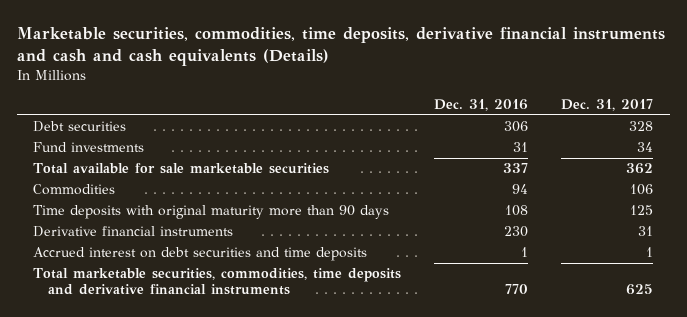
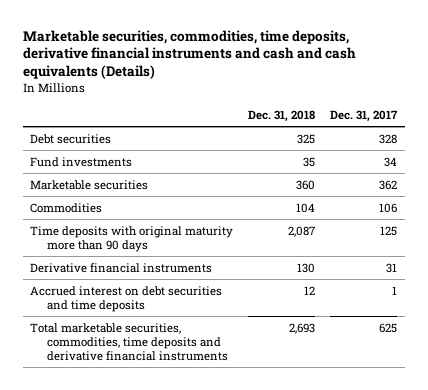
[434,99,529,112] Dec. 31, 2016 -> none
none -> [248,110,316,123] Dec. 31, 2018
[33,163,330,175] Total available for sale marketable securities -> [30,179,149,190] Marketable securities

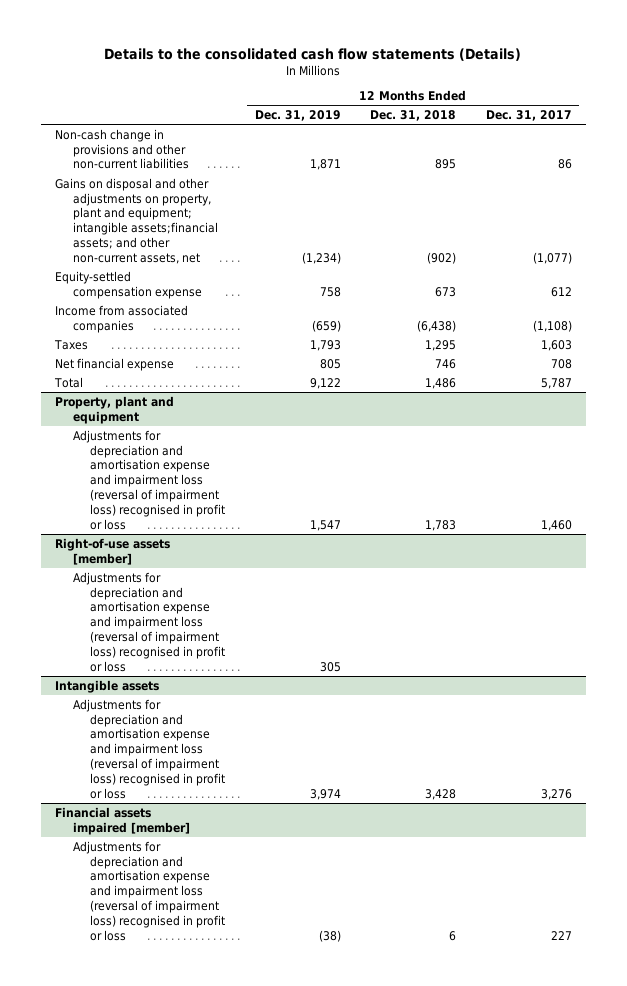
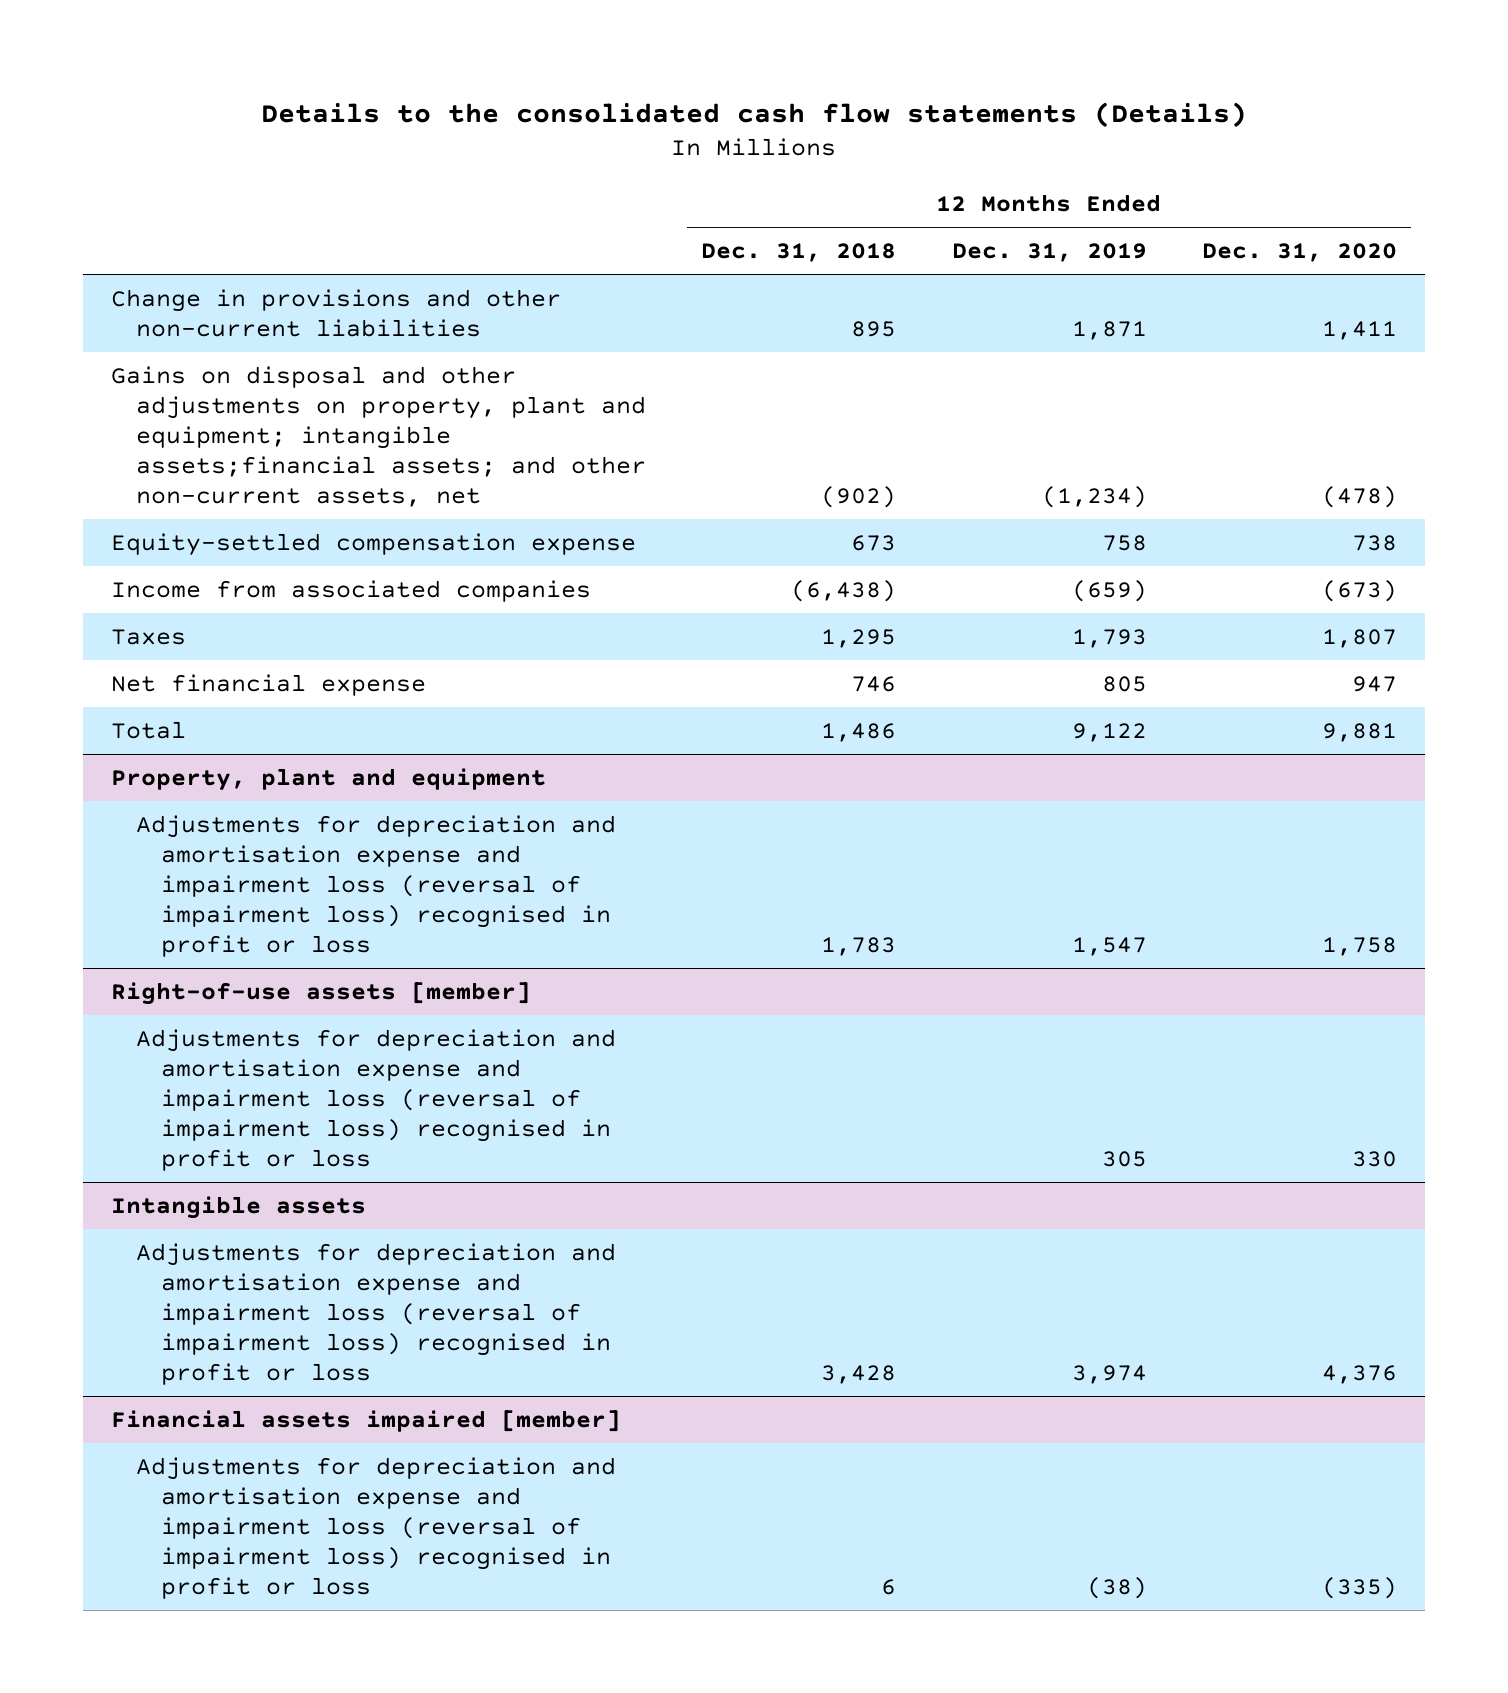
[485,109,572,121] Dec. 31, 2017 -> none
none -> [1202,242,1398,262] Dec. 31, 2020
[55,128,189,170] Non-cash change in provisions and other non-current liabilities -> [110,288,561,337] Change in provisions and other non-current liabilities

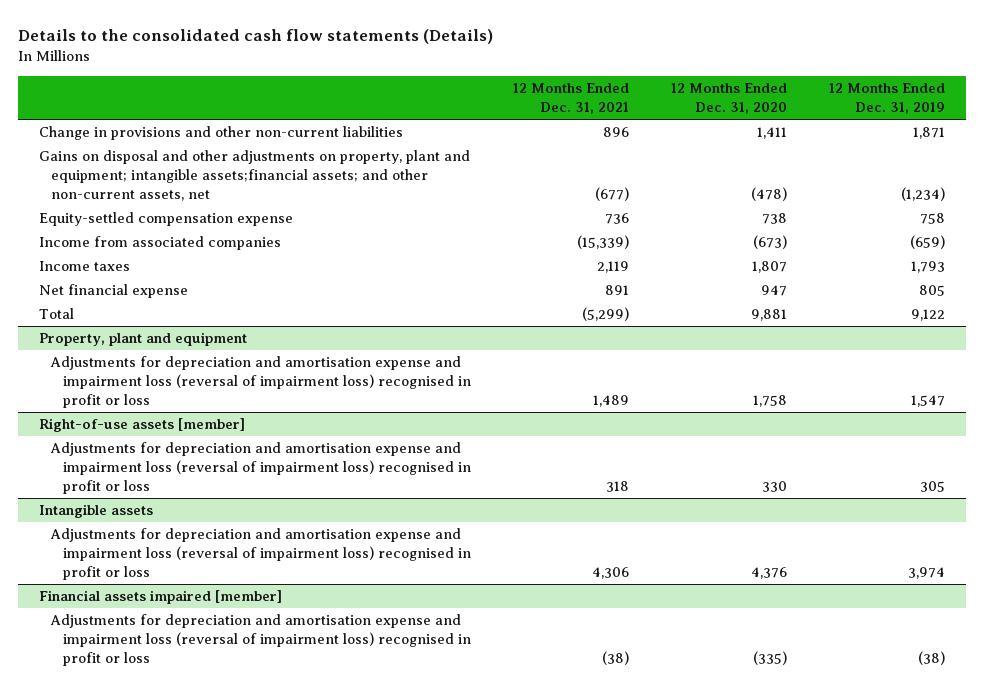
[701,242,897,262] Dec. 31, 2018 -> none
none -> [513,83,630,114] 12 Months Ended Dec. 31, 2021
[110,628,186,645] Taxes -> [39,261,131,272] Income taxes

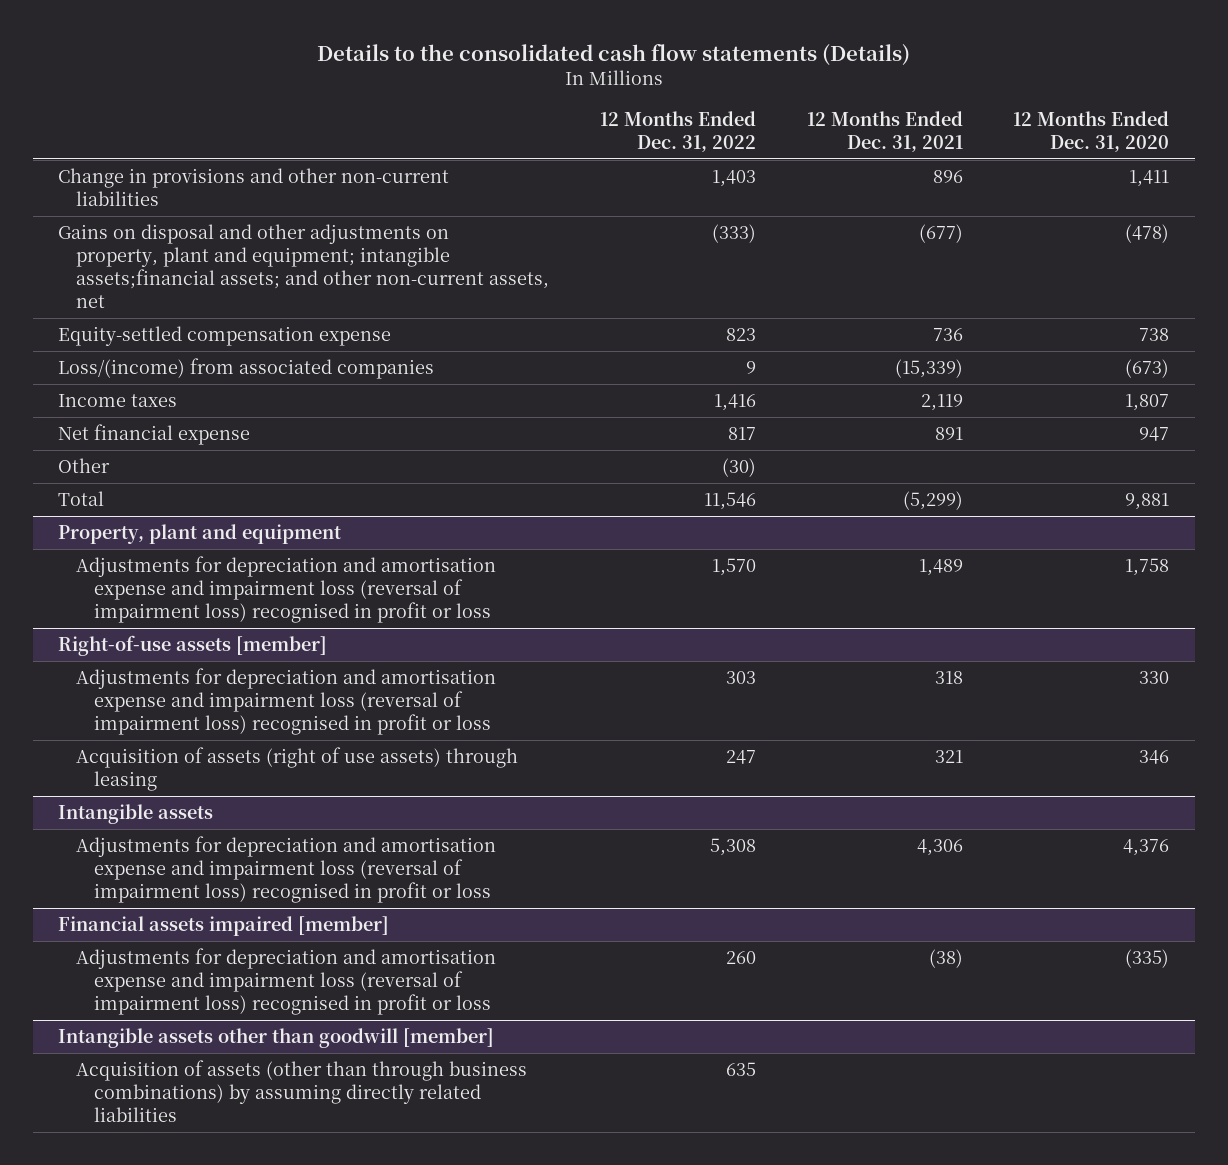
[828,83,945,114] 12 Months Ended Dec. 31, 2019 -> none
none -> [599,110,756,152] 12 Months Ended Dec. 31, 2022
[39,236,282,251] Income from associated companies -> [58,358,435,380] Loss/(income) from associated companies
none -> [58,458,111,474] Other
none -> [76,747,519,792] Acquisition of assets (right of use assets) through leasing
none -> [58,1028,495,1049] Intangible assets other than goodwill [member]
none -> [76,1060,528,1123] Acquisition of assets (other than through business combinations) by assuming directly related liabilities

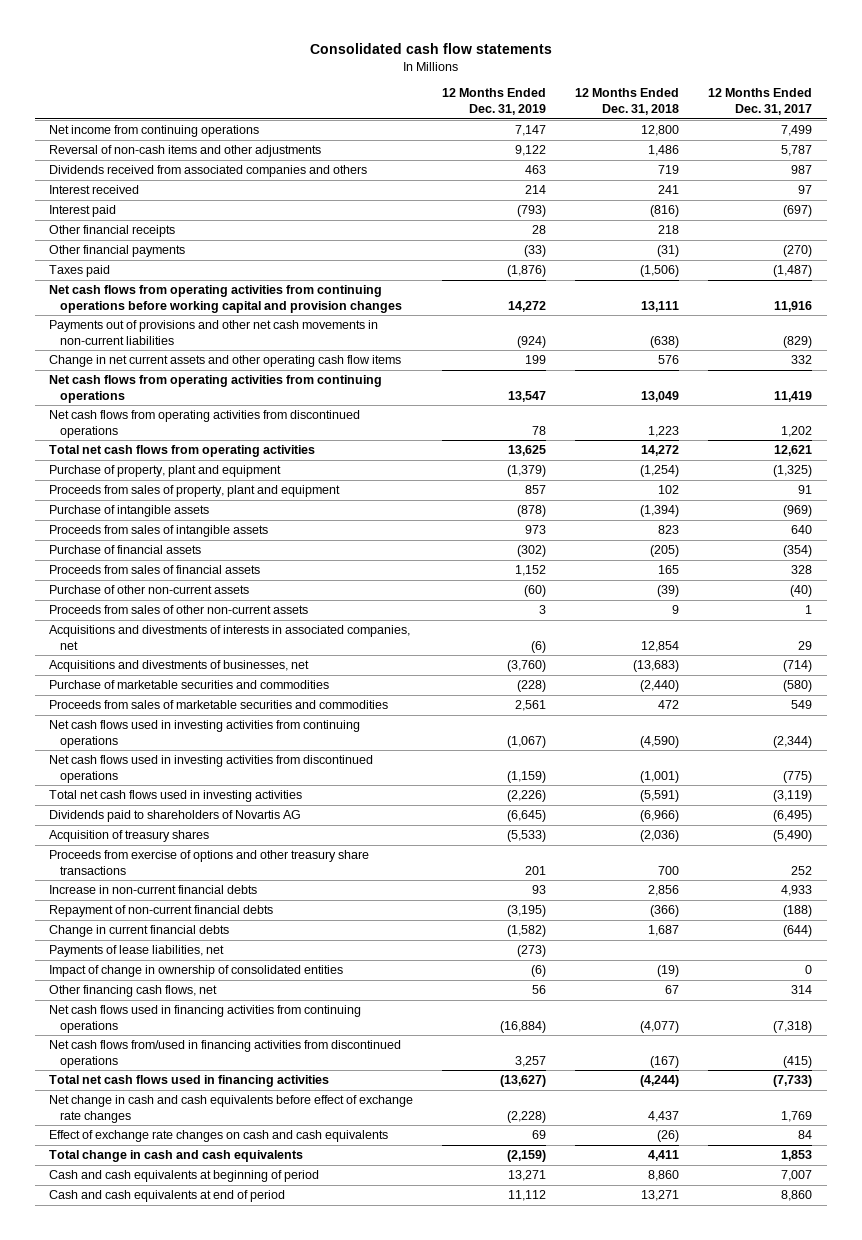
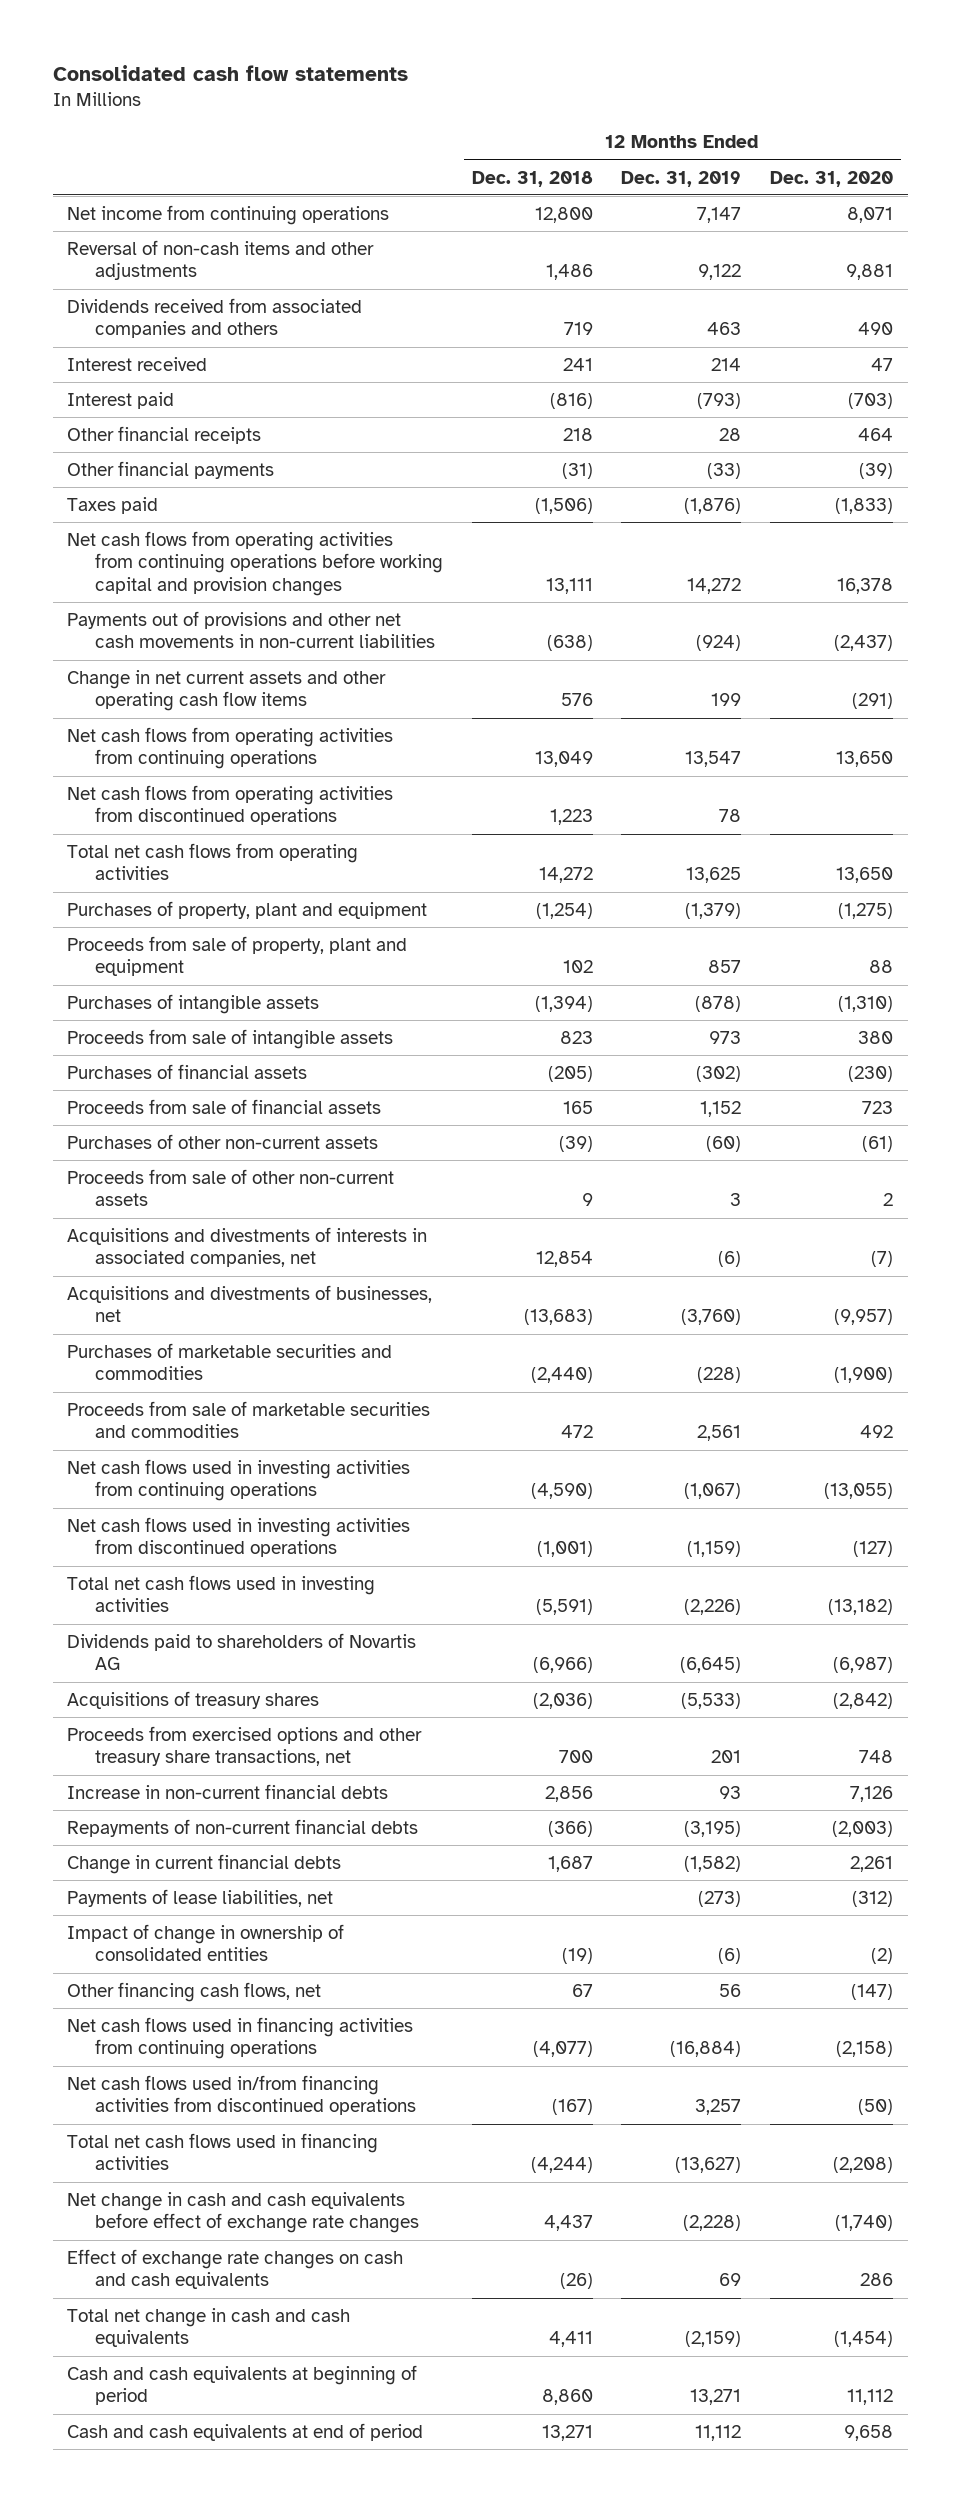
[708,88,813,115] 12 Months Ended Dec. 31, 2017 -> none
none -> [770,170,894,187] Dec. 31, 2020
[49,465,282,478] Purchase of property, plant and equipment -> [67,900,428,919] Purchases of property, plant and equipment
[49,485,341,498] Proceeds from sales of property, plant and equipment -> [67,935,408,977] Proceeds from sale of property, plant and equipment
[49,505,210,518] Purchase of intangible assets -> [67,993,320,1014] Purchases of intangible assets
[49,525,269,538] Proceeds from sales of intangible assets -> [67,1028,394,1049] Proceeds from sale of intangible assets
[49,545,202,555] Purchase of financial assets -> [67,1063,308,1079] Purchases of financial assets
[49,565,261,575] Proceeds from sales of financial assets -> [67,1098,382,1114] Proceeds from sale of financial assets
[49,585,250,595] Purchase of other non-current assets -> [67,1133,379,1149] Purchases of other non-current assets
[49,605,309,615] Proceeds from sales of other non-current assets -> [67,1168,395,1207] Proceeds from sale of other non-current assets
[49,680,330,690] Purchase of marketable securities and commodities -> [67,1342,393,1381] Purchases of marketable securities and commodities
[49,700,389,710] Proceeds from sales of marketable securities and commodities -> [67,1400,431,1439] Proceeds from sale of marketable securities and commodities
[49,830,210,843] Acquisition of treasury shares -> [67,1690,320,1709] Acquisitions of treasury shares
[49,850,370,875] Proceeds from exercise of options and other treasury share transactions -> [67,1725,423,1767] Proceeds from exercised options and other treasury share transactions, net
[49,905,274,918] Repayment of non-current financial debts -> [67,1818,419,1837] Repayments of non-current financial debts
[49,1040,402,1068] Net cash flows from/used in financing activities from discontinued operations -> [67,2074,416,2116] Net cash flows used in/from financing activities from discontinued operations
[49,1150,304,1163] Total change in cash and cash equivalents -> [67,2307,351,2348] Total net change in cash and cash equivalents

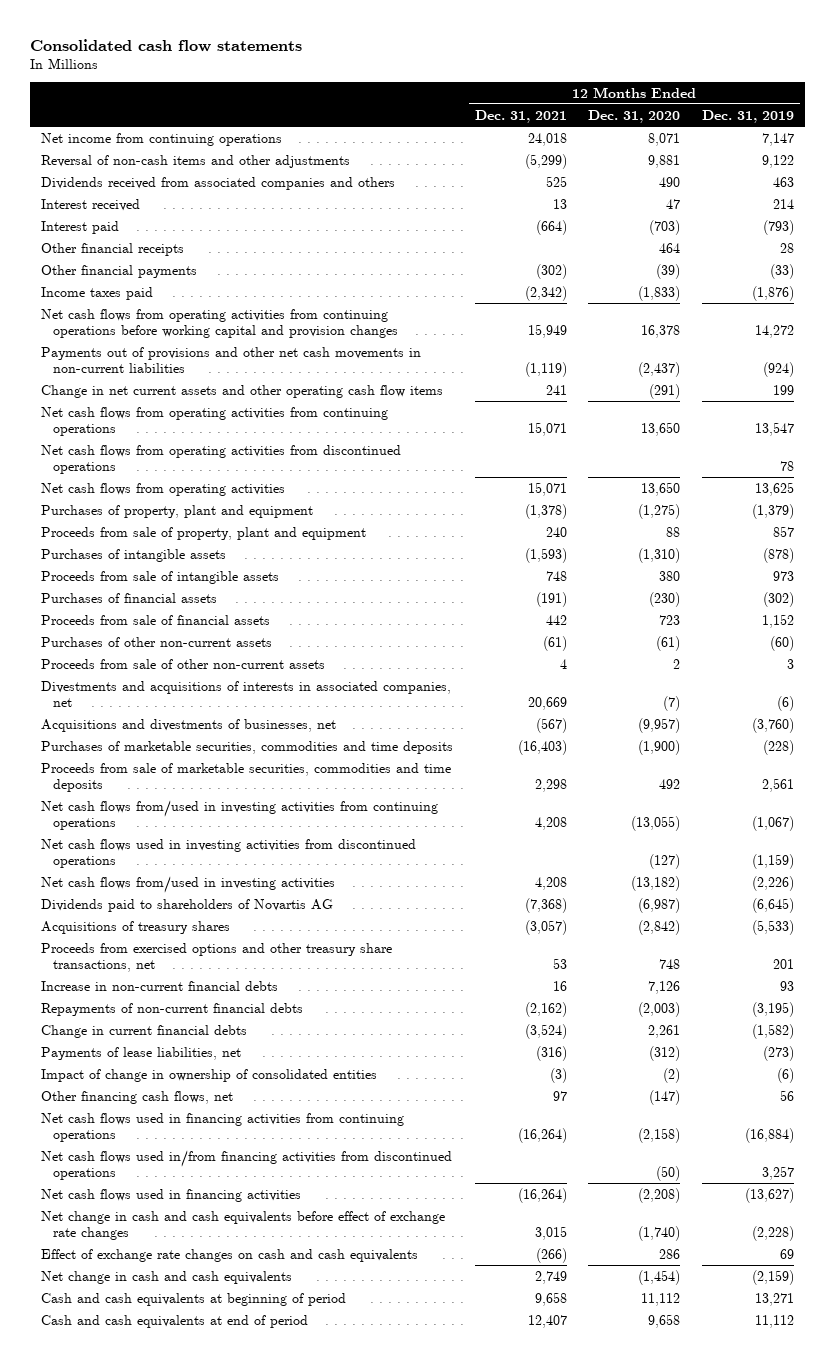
[471,170,593,187] Dec. 31, 2018 -> none
none -> [474,109,567,123] Dec. 31, 2021
[67,496,159,514] Taxes paid -> [40,286,153,300] Income taxes paid
[67,842,359,881] Total net cash flows from operating activities -> [40,482,285,496] Net cash flows from operating activities
[67,1226,428,1268] Acquisitions and divestments of interests in associated companies, net -> [40,680,451,708] Divestments and acquisitions of interests in associated companies, net
[67,1342,393,1381] Purchases of marketable securities and commodities -> [40,740,453,754] Purchases of marketable securities, commodities and time deposits
[67,1400,431,1439] Proceeds from sale of marketable securities and commodities -> [40,762,451,793] Proceeds from sale of marketable securities, commodities and time deposits
[67,1458,411,1502] Net cash flows used in investing activities from continuing operations -> [40,799,438,831] Net cash flows from/used in investing activities from continuing operations
[67,1574,376,1613] Total net cash flows used in investing activities -> [40,875,335,893] Net cash flows from/used in investing activities
[67,2132,379,2171] Total net cash flows used in financing activities -> [40,1188,301,1202] Net cash flows used in financing activities
[67,2307,351,2348] Total net change in cash and cash equivalents -> [40,1270,292,1284] Net change in cash and cash equivalents

